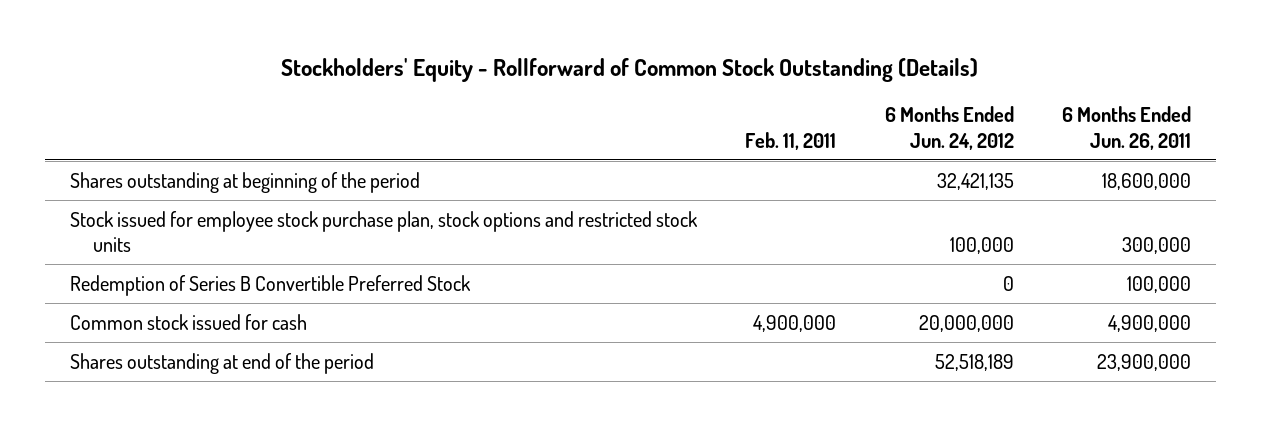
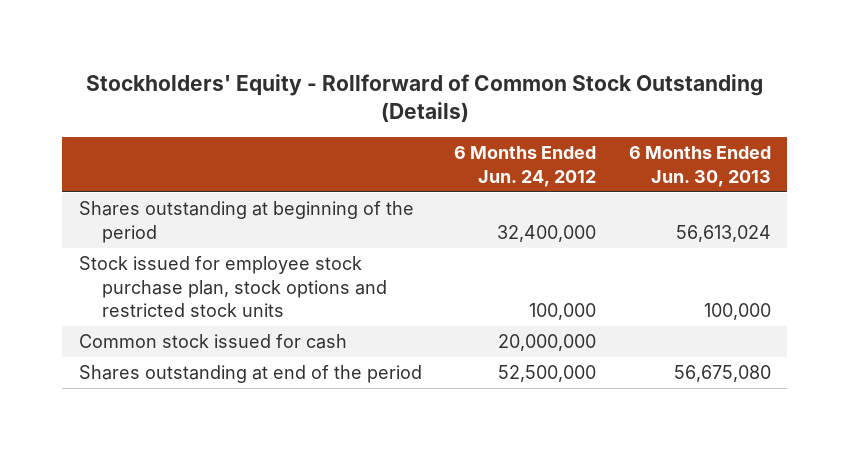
[745,131,837,150] Feb. 11, 2011 -> none
[1062,106,1192,150] 6 Months Ended Jun. 26, 2011 -> none
none -> [628,146,771,187] 6 Months Ended Jun. 30, 2013
[936,172,1014,190] 32,421,135 -> [497,224,597,242] 32,400,000
[69,274,471,296] Redemption of Series B Convertible Preferred Stock -> none
[934,353,1014,371] 52,518,189 -> [498,365,597,383] 52,500,000

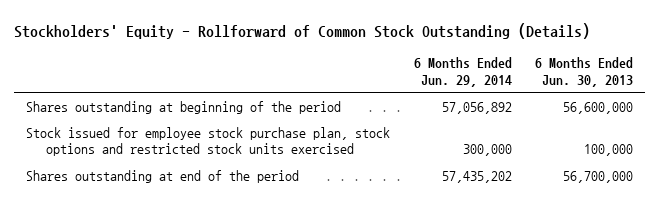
[454,146,597,187] 6 Months Ended Jun. 24, 2012 -> none
none -> [413,57,512,87] 6 Months Ended Jun. 29, 2014
[78,334,347,350] Common stock issued for cash -> none
[675,224,771,242] 56,613,024 -> [563,101,634,114] 56,600,000
[78,256,387,318] Stock issued for employee stock purchase plan, stock options and restricted stock units -> [25,126,390,156] Stock issued for employee stock purchase plan, stock options and restricted stock units exercised
[673,365,771,383] 56,675,080 -> [563,170,634,183] 56,700,000

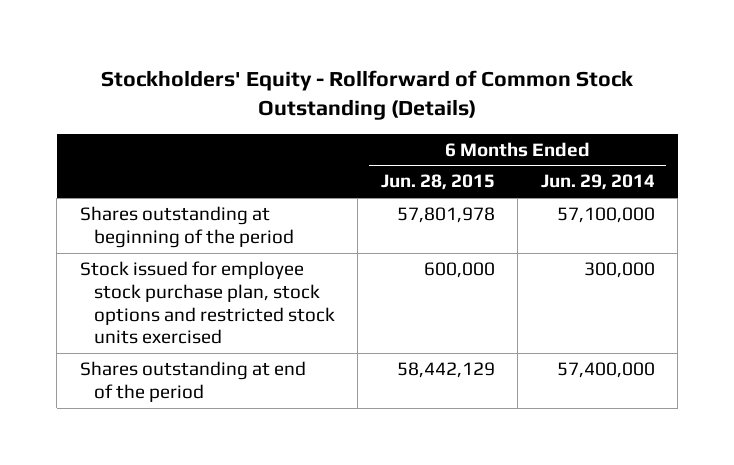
[535,57,634,87] 6 Months Ended Jun. 30, 2013 -> none
none -> [380,174,495,191] Jun. 28, 2015
[441,101,512,114] 57,056,892 -> [556,206,655,223] 57,100,000
[441,170,512,183] 57,435,202 -> [556,361,655,378] 57,400,000

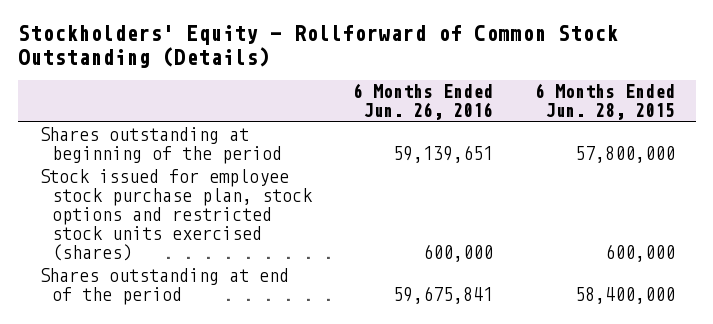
[540,174,655,191] Jun. 29, 2014 -> none
none -> [353,83,494,121] 6 Months Ended Jun. 26, 2016
[396,206,495,223] 57,801,978 -> [574,146,675,164] 57,800,000
[79,260,335,345] Stock issued for employee stock purchase plan, stock options and restricted stock units exercised -> [38,169,314,262] Stock issued for employee stock purchase plan, stock options and restricted stock units exercised (shares)
[396,361,495,378] 58,442,129 -> [574,287,675,305] 58,400,000

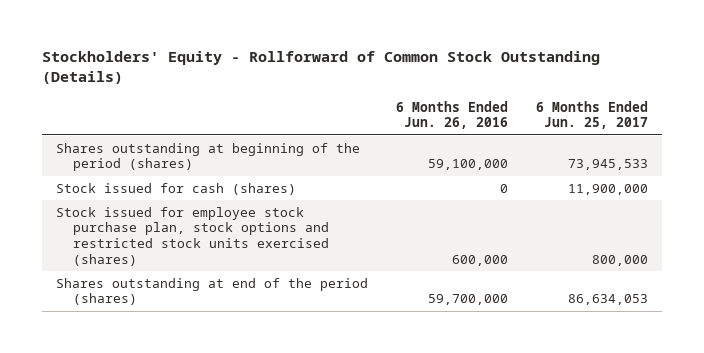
[534,83,675,121] 6 Months Ended Jun. 28, 2015 -> none
none -> [535,100,648,130] 6 Months Ended Jun. 25, 2017
[38,127,283,165] Shares outstanding at beginning of the period -> [55,142,360,172] Shares outstanding at beginning of the period (shares)
[393,145,494,164] 59,139,651 -> [427,159,508,171] 59,100,000
none -> [55,182,296,195] Stock issued for cash (shares)
[38,268,289,306] Shares outstanding at end of the period -> [55,277,368,306] Shares outstanding at end of the period (shares)
[393,286,494,305] 59,675,841 -> [427,294,508,306] 59,700,000

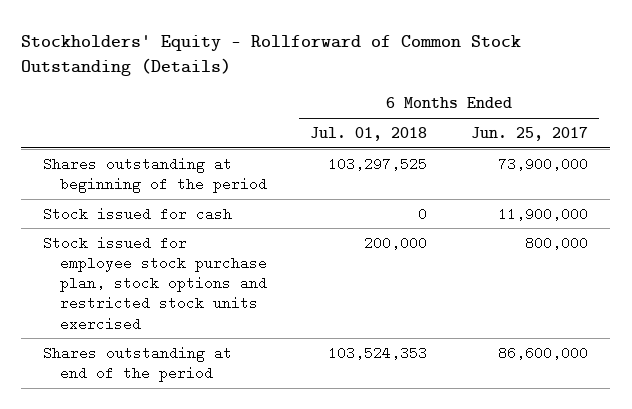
[395,100,508,130] 6 Months Ended Jun. 26, 2016 -> none
none -> [310,126,428,141] Jul. 01, 2018
[55,142,360,172] Shares outstanding at beginning of the period (shares) -> [43,156,267,193] Shares outstanding at beginning of the period
[567,159,648,171] 73,945,533 -> [498,156,589,171] 73,900,000
[55,182,296,195] Stock issued for cash (shares) -> [43,206,233,221] Stock issued for cash
[55,206,329,266] Stock issued for employee stock purchase plan, stock options and restricted stock units exercised (shares) -> [43,235,267,331] Stock issued for employee stock purchase plan, stock options and restricted stock units exercised
[55,277,368,306] Shares outstanding at end of the period (shares) -> [43,345,233,382] Shares outstanding at end of the period
[567,294,648,306] 86,634,053 -> [498,345,589,360] 86,600,000

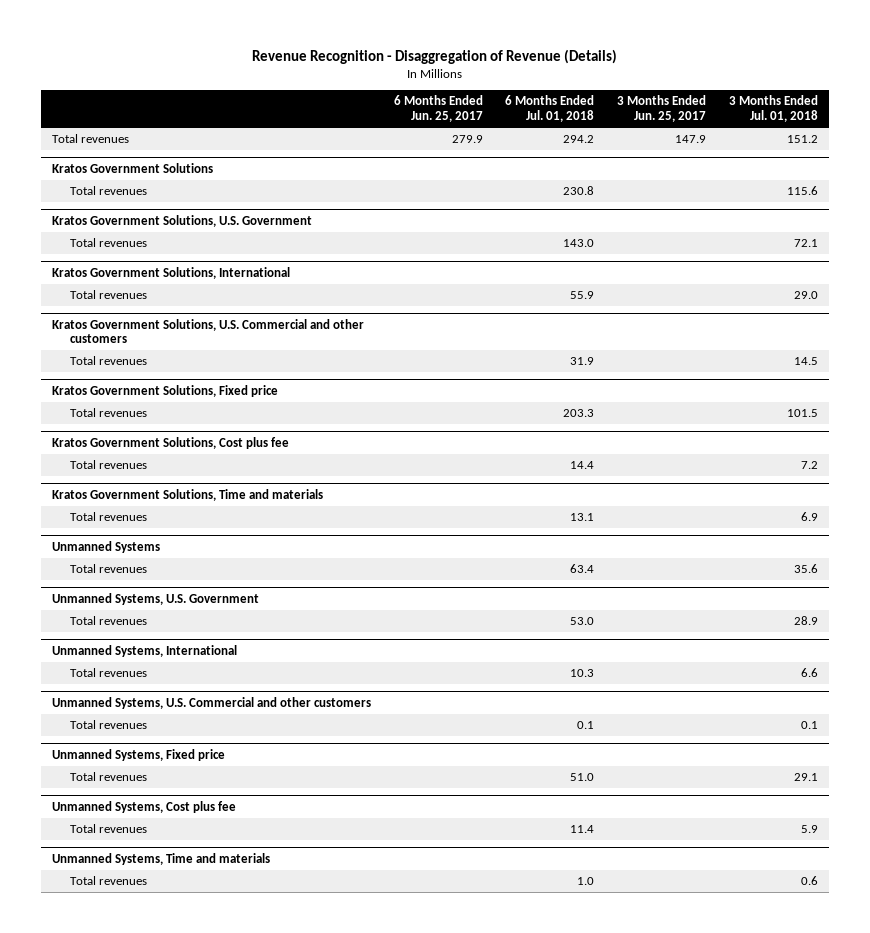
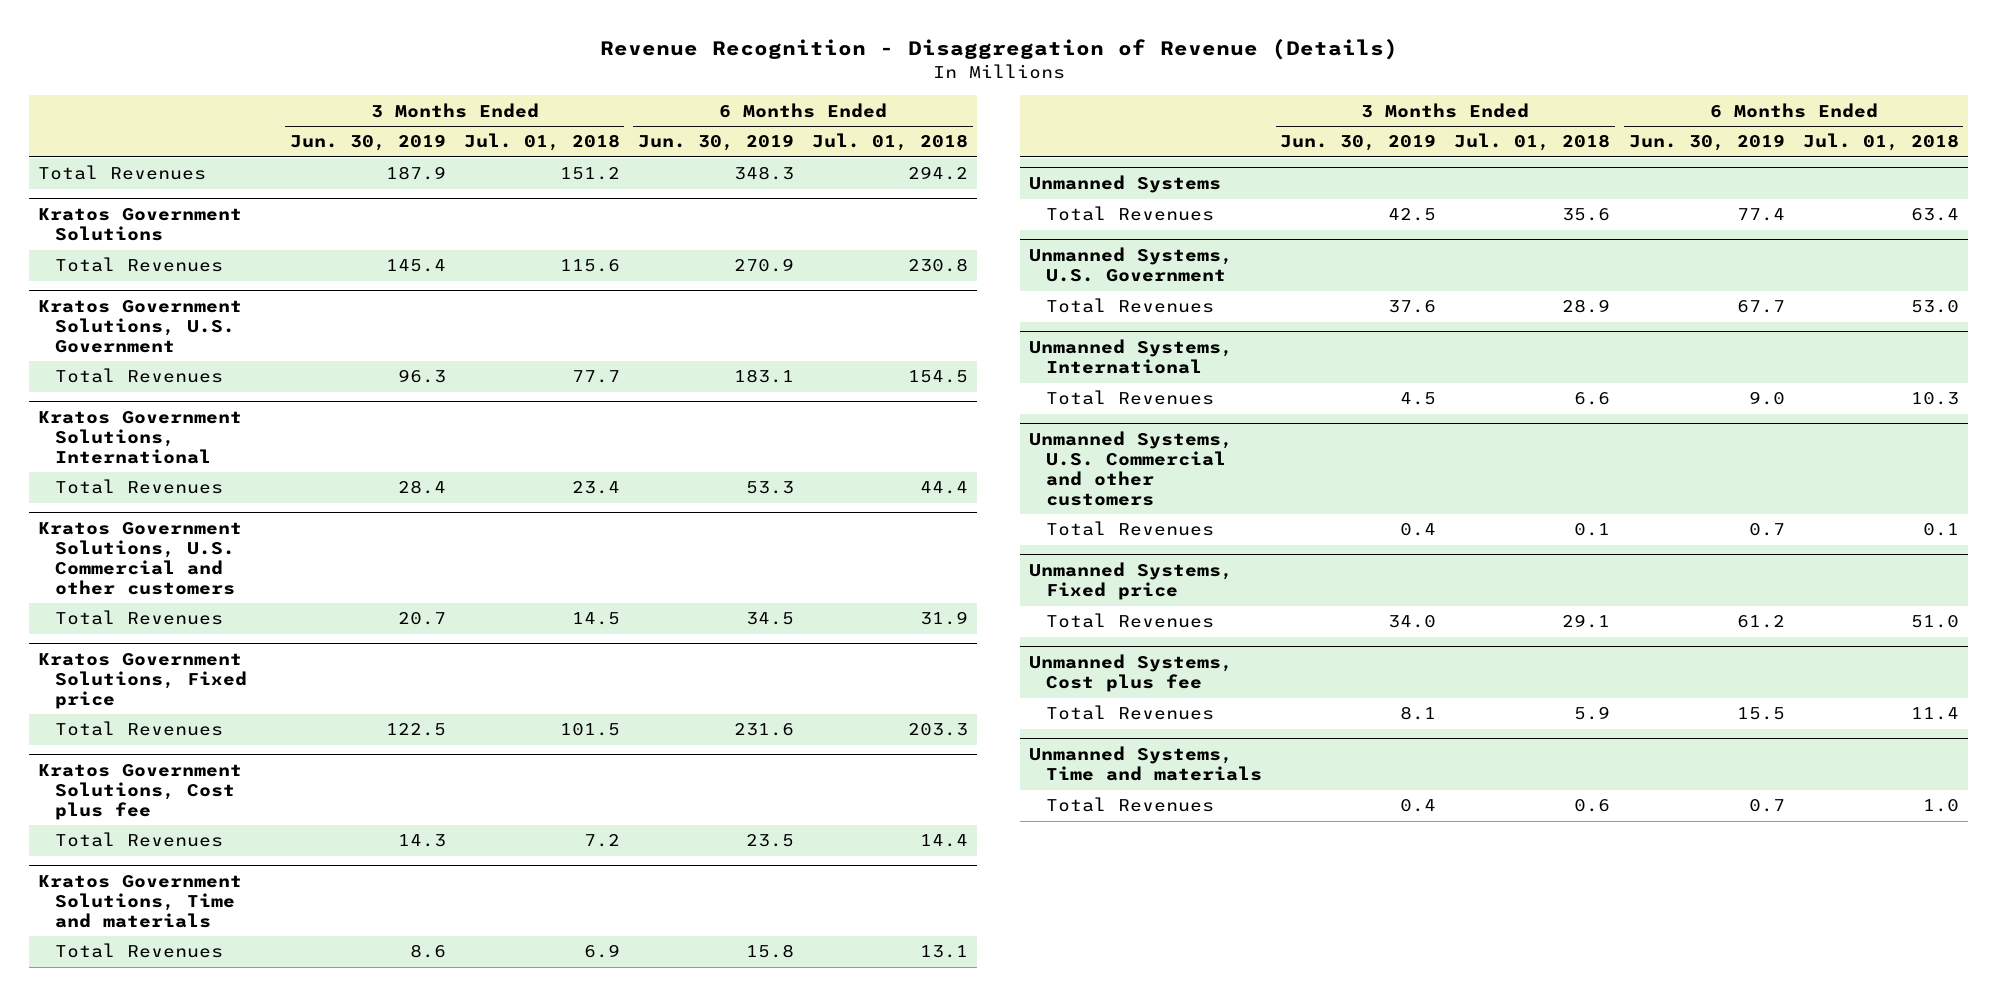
[393,95,483,122] 6 Months Ended Jun. 25, 2017 -> none
[616,95,706,122] 3 Months Ended Jun. 25, 2017 -> none
none -> [289,134,446,152] Jun. 30, 2019
none -> [637,134,794,152] Jun. 30, 2019
[52,134,130,144] Total revenues -> [38,165,207,181] Total Revenues
[70,186,148,196] Total revenues -> [55,257,224,273] Total Revenues
[70,238,148,248] Total revenues -> [55,368,224,384] Total Revenues
[563,239,595,248] 143.0 -> [908,370,969,384] 154.5
[793,239,818,248] 72.1 -> [571,370,620,384] 77.7
[70,290,148,300] Total revenues -> [55,479,224,495] Total Revenues
[570,291,595,300] 55.9 -> [920,481,969,495] 44.4
[793,291,818,300] 29.0 -> [571,481,620,495] 23.4
[70,356,148,366] Total revenues -> [55,610,224,626] Total Revenues
[70,408,148,418] Total revenues -> [55,721,224,737] Total Revenues
[70,460,148,470] Total revenues -> [55,832,224,848] Total Revenues
[70,512,148,522] Total revenues -> [55,943,224,959] Total Revenues
[70,564,148,574] Total revenues -> [1045,206,1214,222] Total Revenues
[70,616,148,626] Total revenues -> [1045,298,1214,314] Total Revenues
[70,668,148,678] Total revenues -> [1045,390,1214,406] Total Revenues
[70,720,148,730] Total revenues -> [1045,521,1214,537] Total Revenues
[70,772,148,782] Total revenues -> [1045,613,1214,629] Total Revenues
[70,824,148,834] Total revenues -> [1045,705,1214,721] Total Revenues
[70,876,148,886] Total revenues -> [1045,797,1214,813] Total Revenues

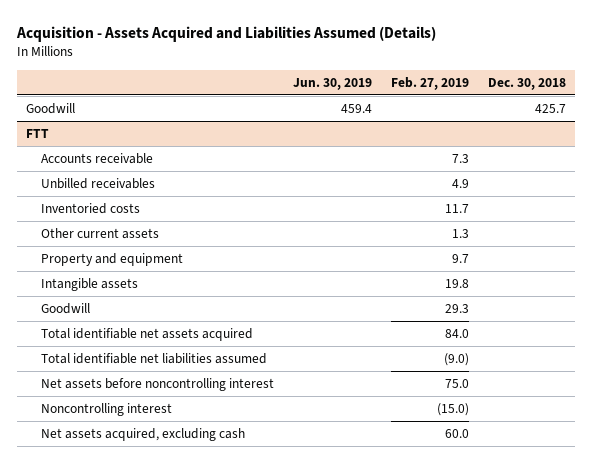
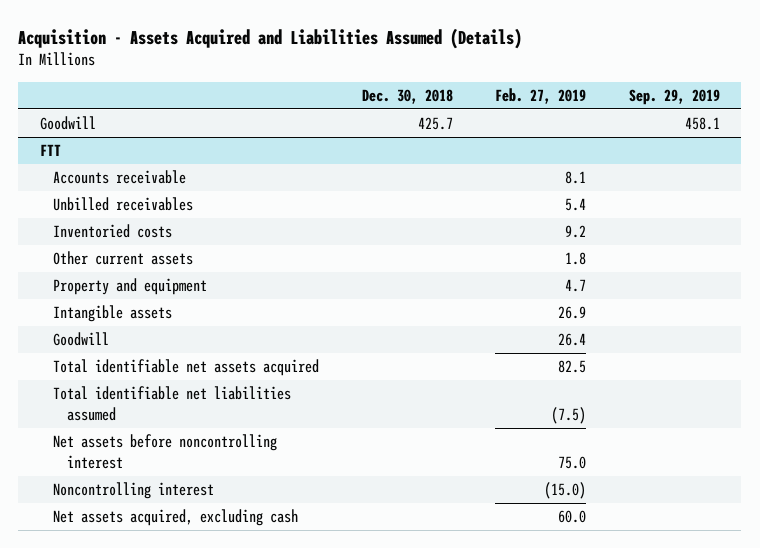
[292,77,372,90] Jun. 30, 2019 -> none
none -> [628,88,720,105] Sep. 29, 2019
[451,154,469,164] 7.3 -> [565,171,587,185] 8.1
[451,179,469,189] 4.9 -> [565,198,587,212] 5.4
[444,204,469,214] 11.7 -> [565,225,587,239] 9.2
[451,229,469,239] 1.3 -> [565,252,587,266] 1.8
[451,254,469,264] 9.7 -> [565,279,587,293] 4.7
[444,279,469,289] 19.8 -> [558,306,587,320] 26.9
[444,304,469,314] 29.3 -> [558,333,587,347] 26.4
[444,329,469,339] 84.0 -> [558,360,587,374] 82.5
[443,353,469,367] (9.0) -> [551,406,587,424] (7.5)

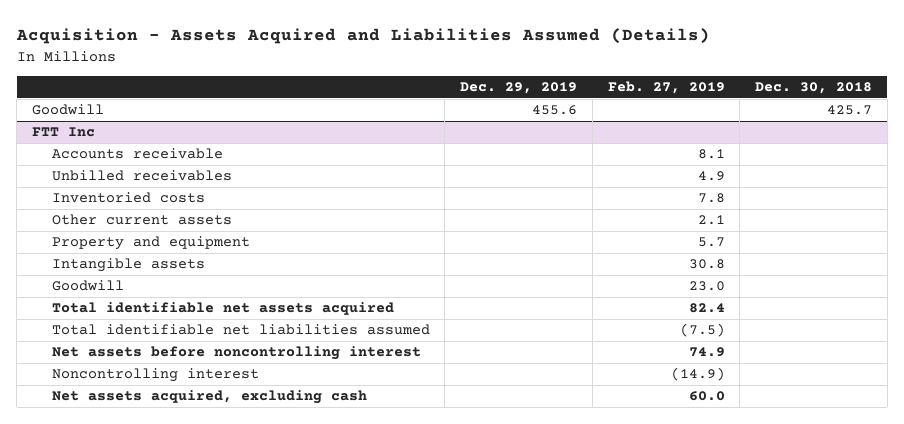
[628,88,720,105] Sep. 29, 2019 -> none
none -> [460,81,578,94] Dec. 29, 2019
[39,144,61,157] FTT -> [32,127,96,138] FTT Inc
[565,198,587,212] 5.4 -> [697,171,725,182] 4.9
[565,225,587,239] 9.2 -> [697,193,725,204] 7.8
[565,252,587,266] 1.8 -> [697,215,725,226] 2.1
[565,279,587,293] 4.7 -> [697,237,725,248] 5.7
[558,306,587,320] 26.9 -> [688,259,725,270] 30.8
[558,333,587,347] 26.4 -> [688,281,725,292] 23.0
[558,360,587,374] 82.5 -> [688,303,725,314] 82.4
[558,455,587,469] 75.0 -> [688,347,725,358] 74.9
[544,482,587,500] (15.0) -> [670,367,725,382] (14.9)

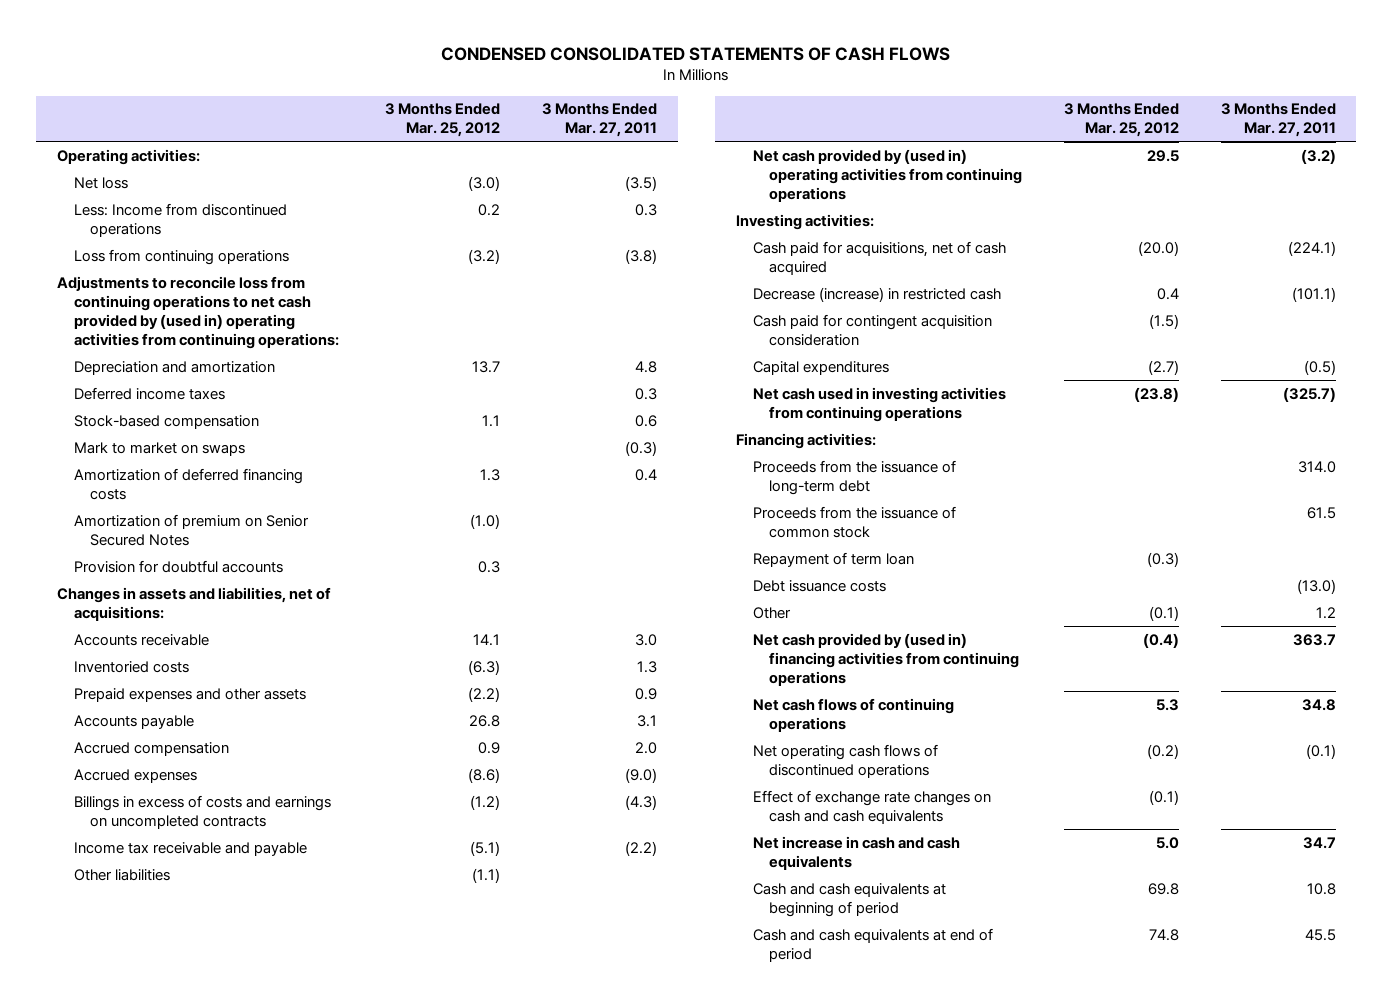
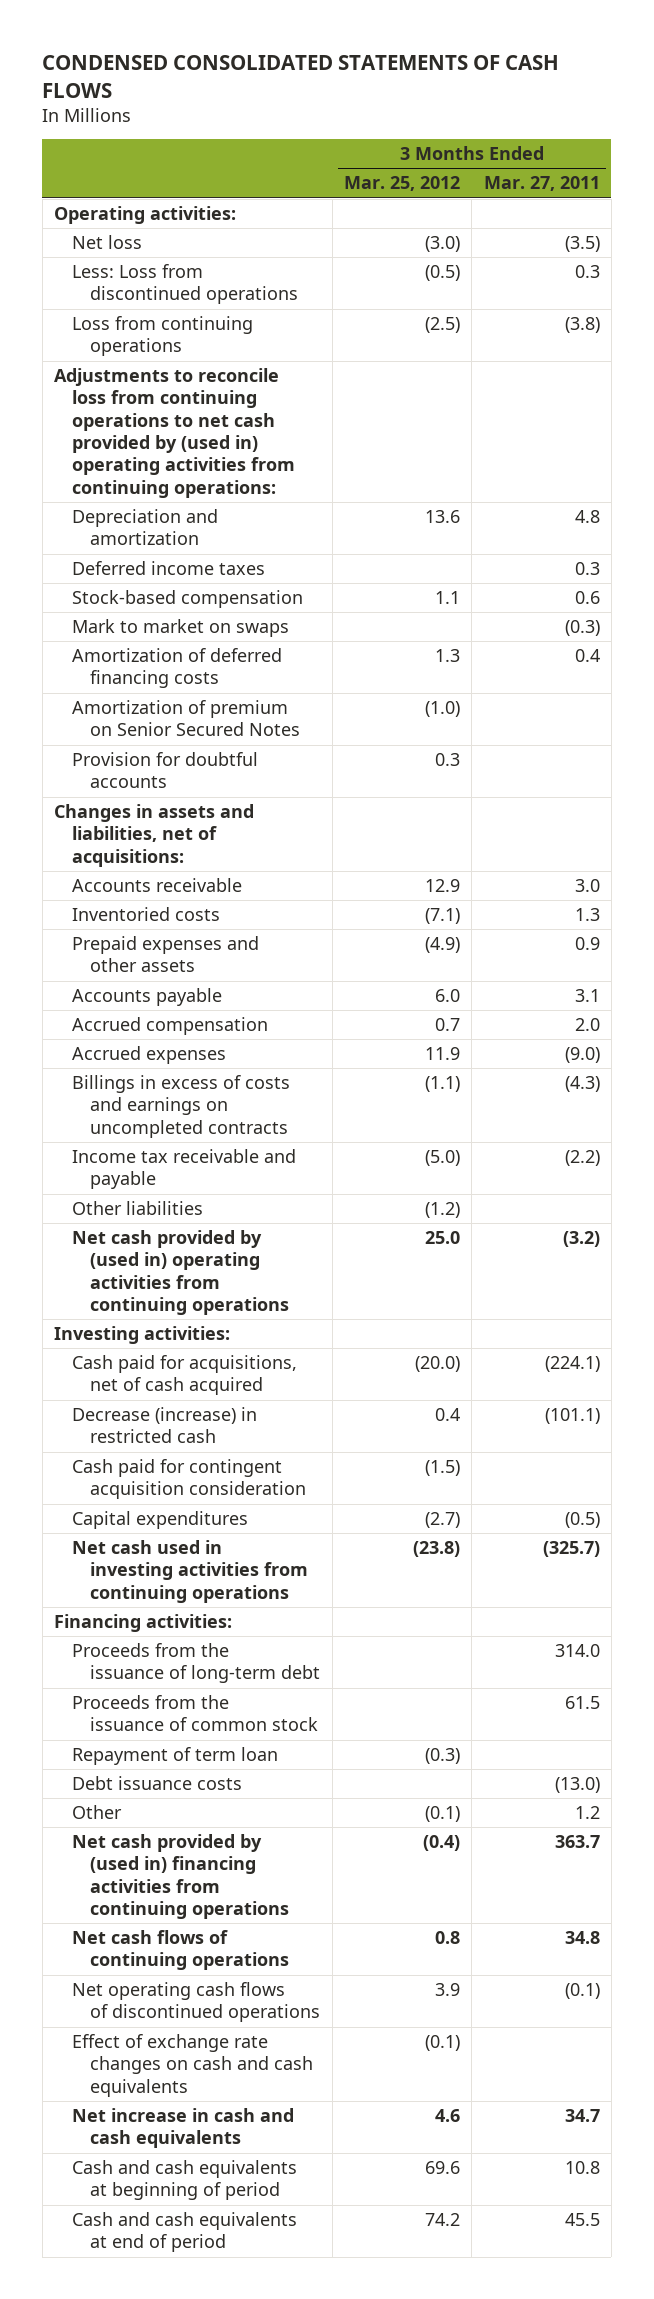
[73,202,287,237] Less: Income from discontinued operations -> [72,263,299,305] Less: Loss from discontinued operations
[477,203,500,216] 0.2 -> [424,264,460,281] (0.5)
[467,248,500,264] (3.2) -> [424,316,460,333] (2.5)
[471,360,500,373] 13.7 -> [424,509,460,523] 13.6
[472,633,500,646] 14.1 -> [424,878,460,892] 12.9
[467,659,500,675] (6.3) -> [424,907,460,924] (7.1)
[467,686,500,702] (2.2) -> [424,936,460,953] (4.9)
[468,714,500,727] 26.8 -> [434,988,460,1002] 6.0
[477,741,500,754] 0.9 -> [434,1017,460,1031] 0.7
[467,767,500,783] (8.6) -> [424,1046,460,1060] 11.9
[469,794,500,810] (1.2) -> [424,1075,460,1092] (1.1)
[469,840,500,856] (5.1) -> [424,1149,460,1166] (5.0)
[471,867,500,883] (1.1) -> [424,1201,460,1218] (1.2)
[1146,149,1179,162] 29.5 -> [424,1230,460,1244] 25.0
[1155,698,1179,711] 5.3 -> [434,1930,460,1944] 0.8
[1146,743,1179,759] (0.2) -> [434,1982,460,1996] 3.9
[1155,836,1179,849] 5.0 -> [434,2108,460,2122] 4.6
[1147,882,1179,895] 69.8 -> [424,2160,460,2174] 69.6
[1148,928,1179,941] 74.8 -> [424,2212,460,2226] 74.2

